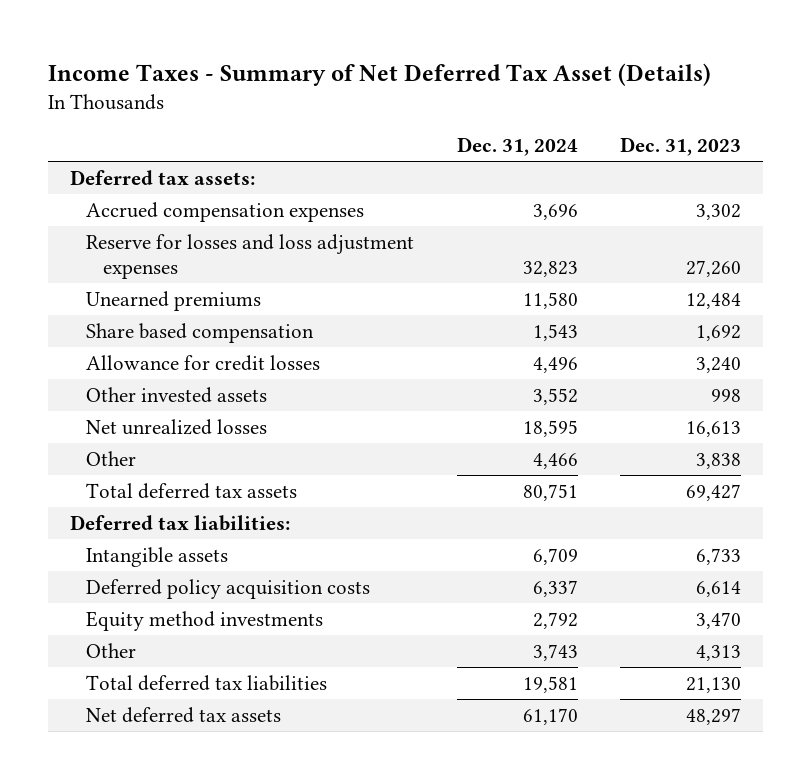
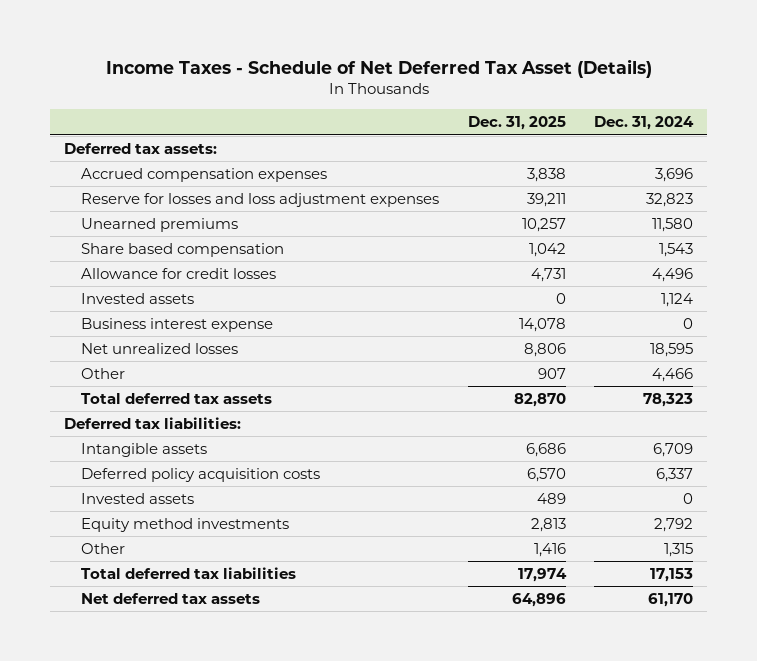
[48,62,712,86] Income Taxes - Summary of Net Deferred Tax Asset (Details) -> [105,58,652,78] Income Taxes - Schedule of Net Deferred Tax Asset (Details)
[620,137,742,157] Dec. 31, 2023 -> none
none -> [467,116,566,131] Dec. 31, 2025
[86,386,268,403] Other invested assets -> [81,292,195,304] Invested assets
[532,387,578,405] 3,552 -> [660,292,693,307] 1,124
none -> [81,317,274,332] Business interest expense
[522,483,578,501] 80,751 -> [642,392,693,407] 78,323
none -> [81,492,195,504] Invested assets
[532,643,578,661] 3,743 -> [663,542,693,557] 1,315
[522,675,578,693] 19,581 -> [649,567,693,582] 17,153

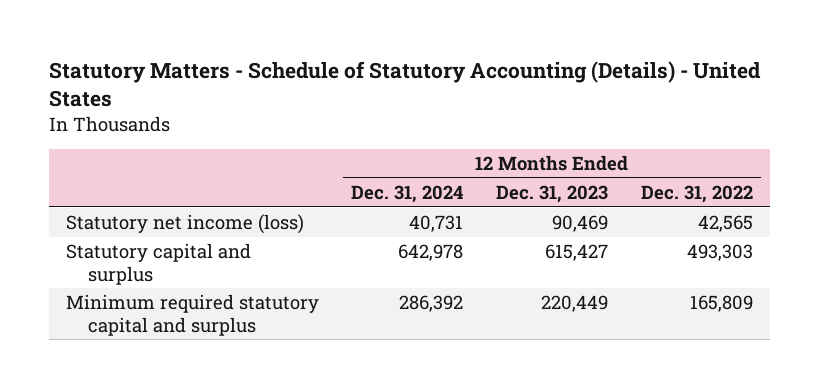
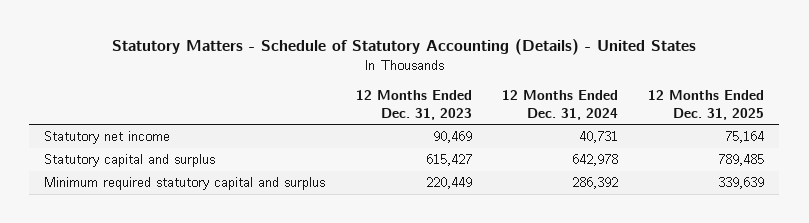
[641,184,754,203] Dec. 31, 2022 -> none
none -> [648,90,765,120] 12 Months Ended Dec. 31, 2025
[65,213,304,234] Statutory net income (loss) -> [44,131,171,145] Statutory net income

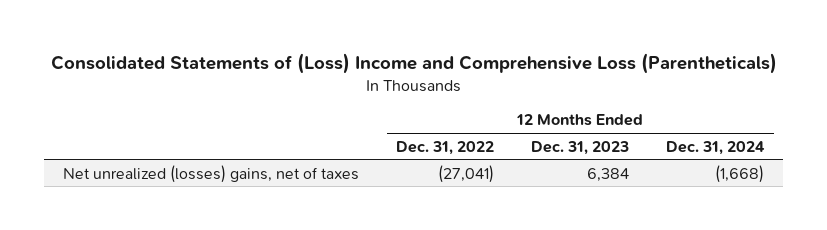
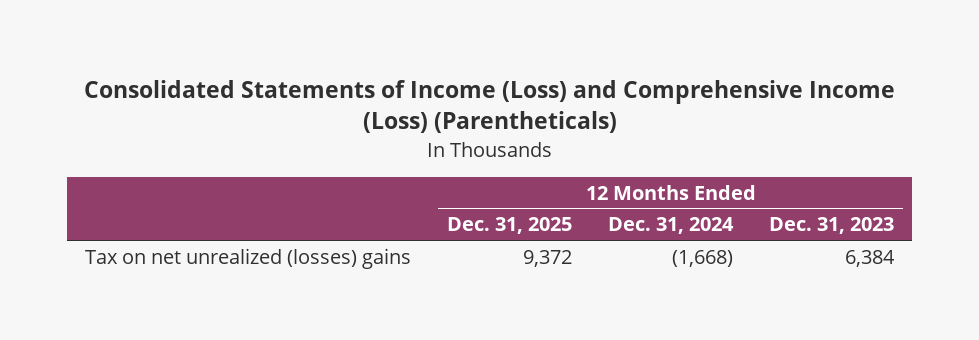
[50,53,777,75] Consolidated Statements of (Loss) Income and Comprehensive Loss (Parentheticals) -> [83,80,895,134] Consolidated Statements of Income (Loss) and Comprehensive Income (Loss) (Parentheticals)
[396,140,495,155] Dec. 31, 2022 -> none
none -> [447,217,573,235] Dec. 31, 2025
[62,164,359,183] Net unrealized (losses) gains, net of taxes -> [85,248,412,270] Tax on net unrealized (losses) gains

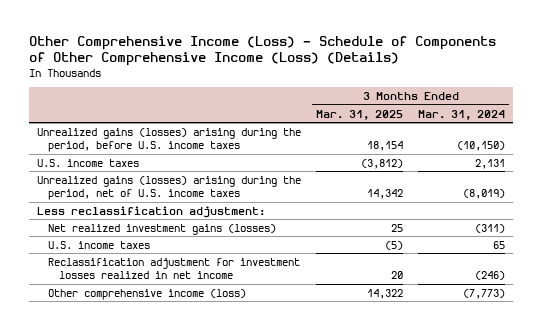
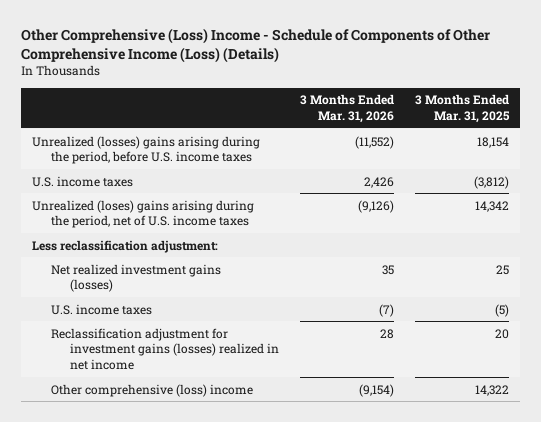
[28,35,496,67] Other Comprehensive Income (Loss) - Schedule of Components of Other Comprehensive Income (Loss) (Details) -> [21,28,491,63] Other Comprehensive (Loss) Income - Schedule of Components of Other Comprehensive Income (Loss) (Details)
[418,109,506,120] Mar. 31, 2024 -> none
none -> [300,94,395,123] 3 Months Ended Mar. 31, 2026
[36,127,301,152] Unrealized gains (losses) arising during the period, before U.S. income taxes -> [31,135,260,165] Unrealized (losses) gains arising during the period, before U.S. income taxes
[36,175,301,200] Unrealized gains (losses) arising during the period, net of U.S. income taxes -> [31,199,254,229] Unrealized (loses) gains arising during the period, net of U.S. income taxes
[47,257,300,279] Reclassification adjustment for investment losses realized in net income -> [50,327,280,371] Reclassification adjustment for investment gains (losses) realized in net income
[47,288,246,300] Other comprehensive income (loss) -> [50,383,253,397] Other comprehensive (loss) income

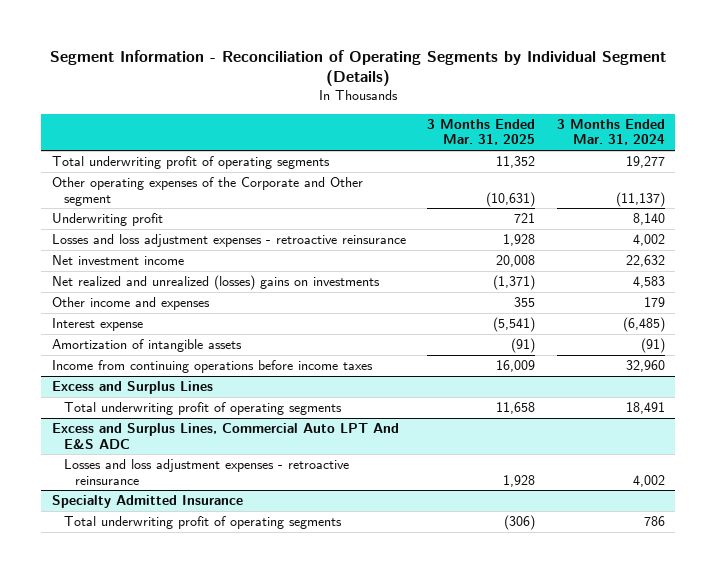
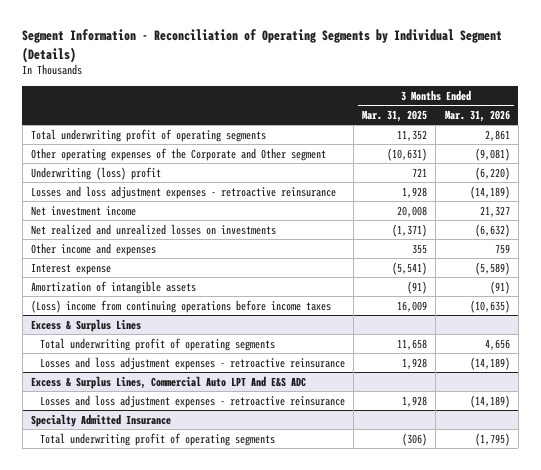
[556,118,665,146] 3 Months Ended Mar. 31, 2024 -> none
none -> [444,109,510,122] Mar. 31, 2026
[51,213,163,227] Underwriting profit -> [30,166,161,180] Underwriting (loss) profit
[51,275,380,291] Net realized and unrealized (losses) gains on investments -> [30,223,276,235] Net realized and unrealized losses on investments
[51,360,373,374] Income from continuing operations before income taxes -> [30,299,331,313] (Loss) income from continuing operations before income taxes
[51,381,213,395] Excess and Surplus Lines -> [30,318,141,332] Excess & Surplus Lines
[51,423,399,449] Excess and Surplus Lines, Commercial Auto LPT And E&S ADC -> none
none -> [30,375,306,389] Excess & Surplus Lines, Commercial Auto LPT And E&S ADC
none -> [39,394,345,408] Losses and loss adjustment expenses - retroactive reinsurance

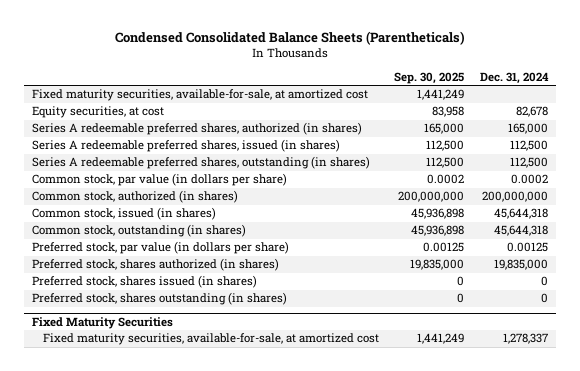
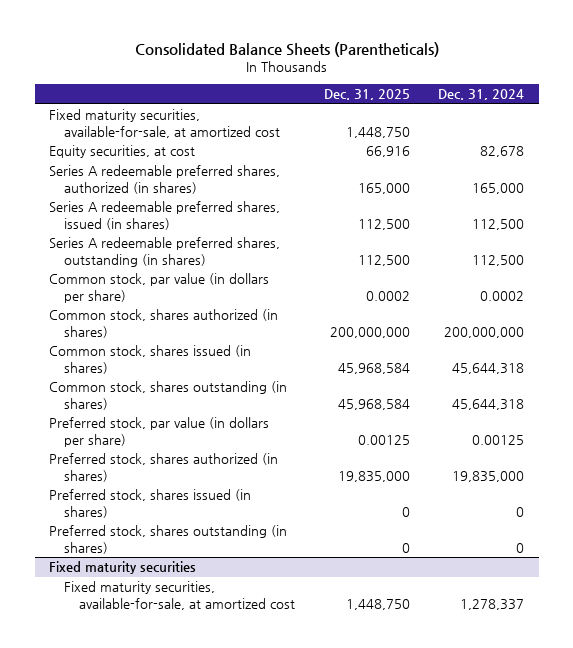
[115,30,466,45] Condensed Consolidated Balance Sheets (Parentheticals) -> [134,42,439,58] Consolidated Balance Sheets (Parentheticals)
[394,71,465,84] Sep. 30, 2025 -> none
none -> [323,89,410,101] Dec. 31, 2025
[31,190,238,204] Common stock, authorized (in shares) -> [48,309,278,338] Common stock, shares authorized (in shares)
[31,207,216,221] Common stock, issued (in shares) -> [48,345,251,374] Common stock, shares issued (in shares)
[31,224,246,238] Common stock, outstanding (in shares) -> [48,381,287,410] Common stock, shares outstanding (in shares)
[31,317,173,330] Fixed Maturity Securities -> [48,561,196,575] Fixed maturity securities

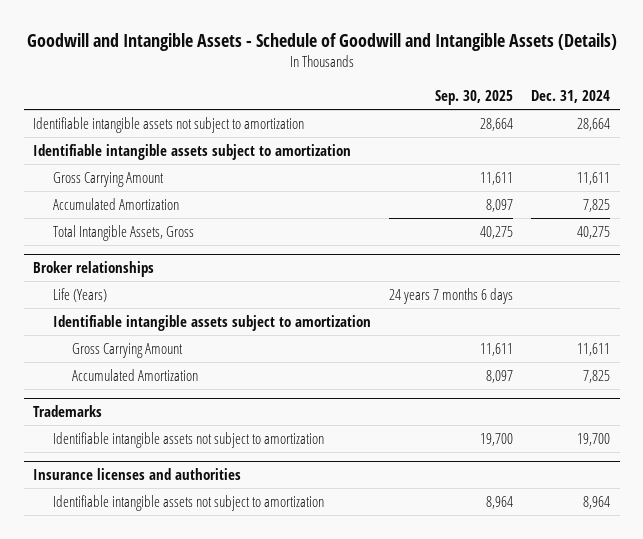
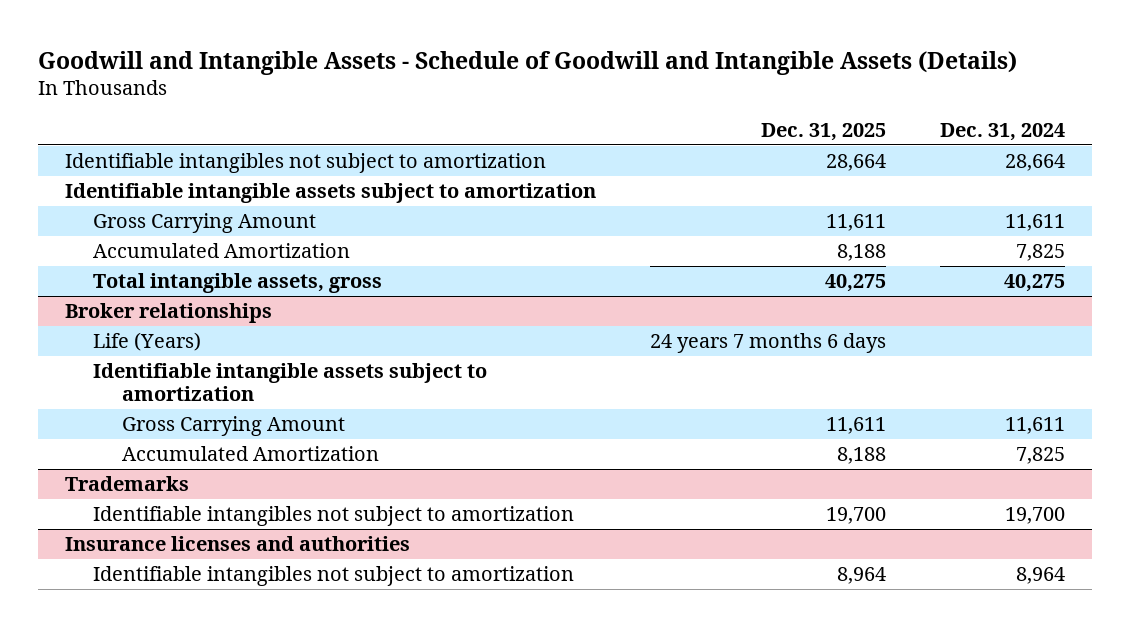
[435,90,514,106] Sep. 30, 2025 -> none
none -> [760,123,886,142] Dec. 31, 2025
[33,116,305,133] Identifiable intangible assets not subject to amortization -> [64,152,546,173] Identifiable intangibles not subject to amortization
[52,224,194,241] Total Intangible Assets, Gross -> [93,272,383,293] Total intangible assets, gross
[52,431,324,448] Identifiable intangible assets not subject to amortization -> [93,505,575,526] Identifiable intangibles not subject to amortization
[52,494,324,511] Identifiable intangible assets not subject to amortization -> [93,565,575,586] Identifiable intangibles not subject to amortization

